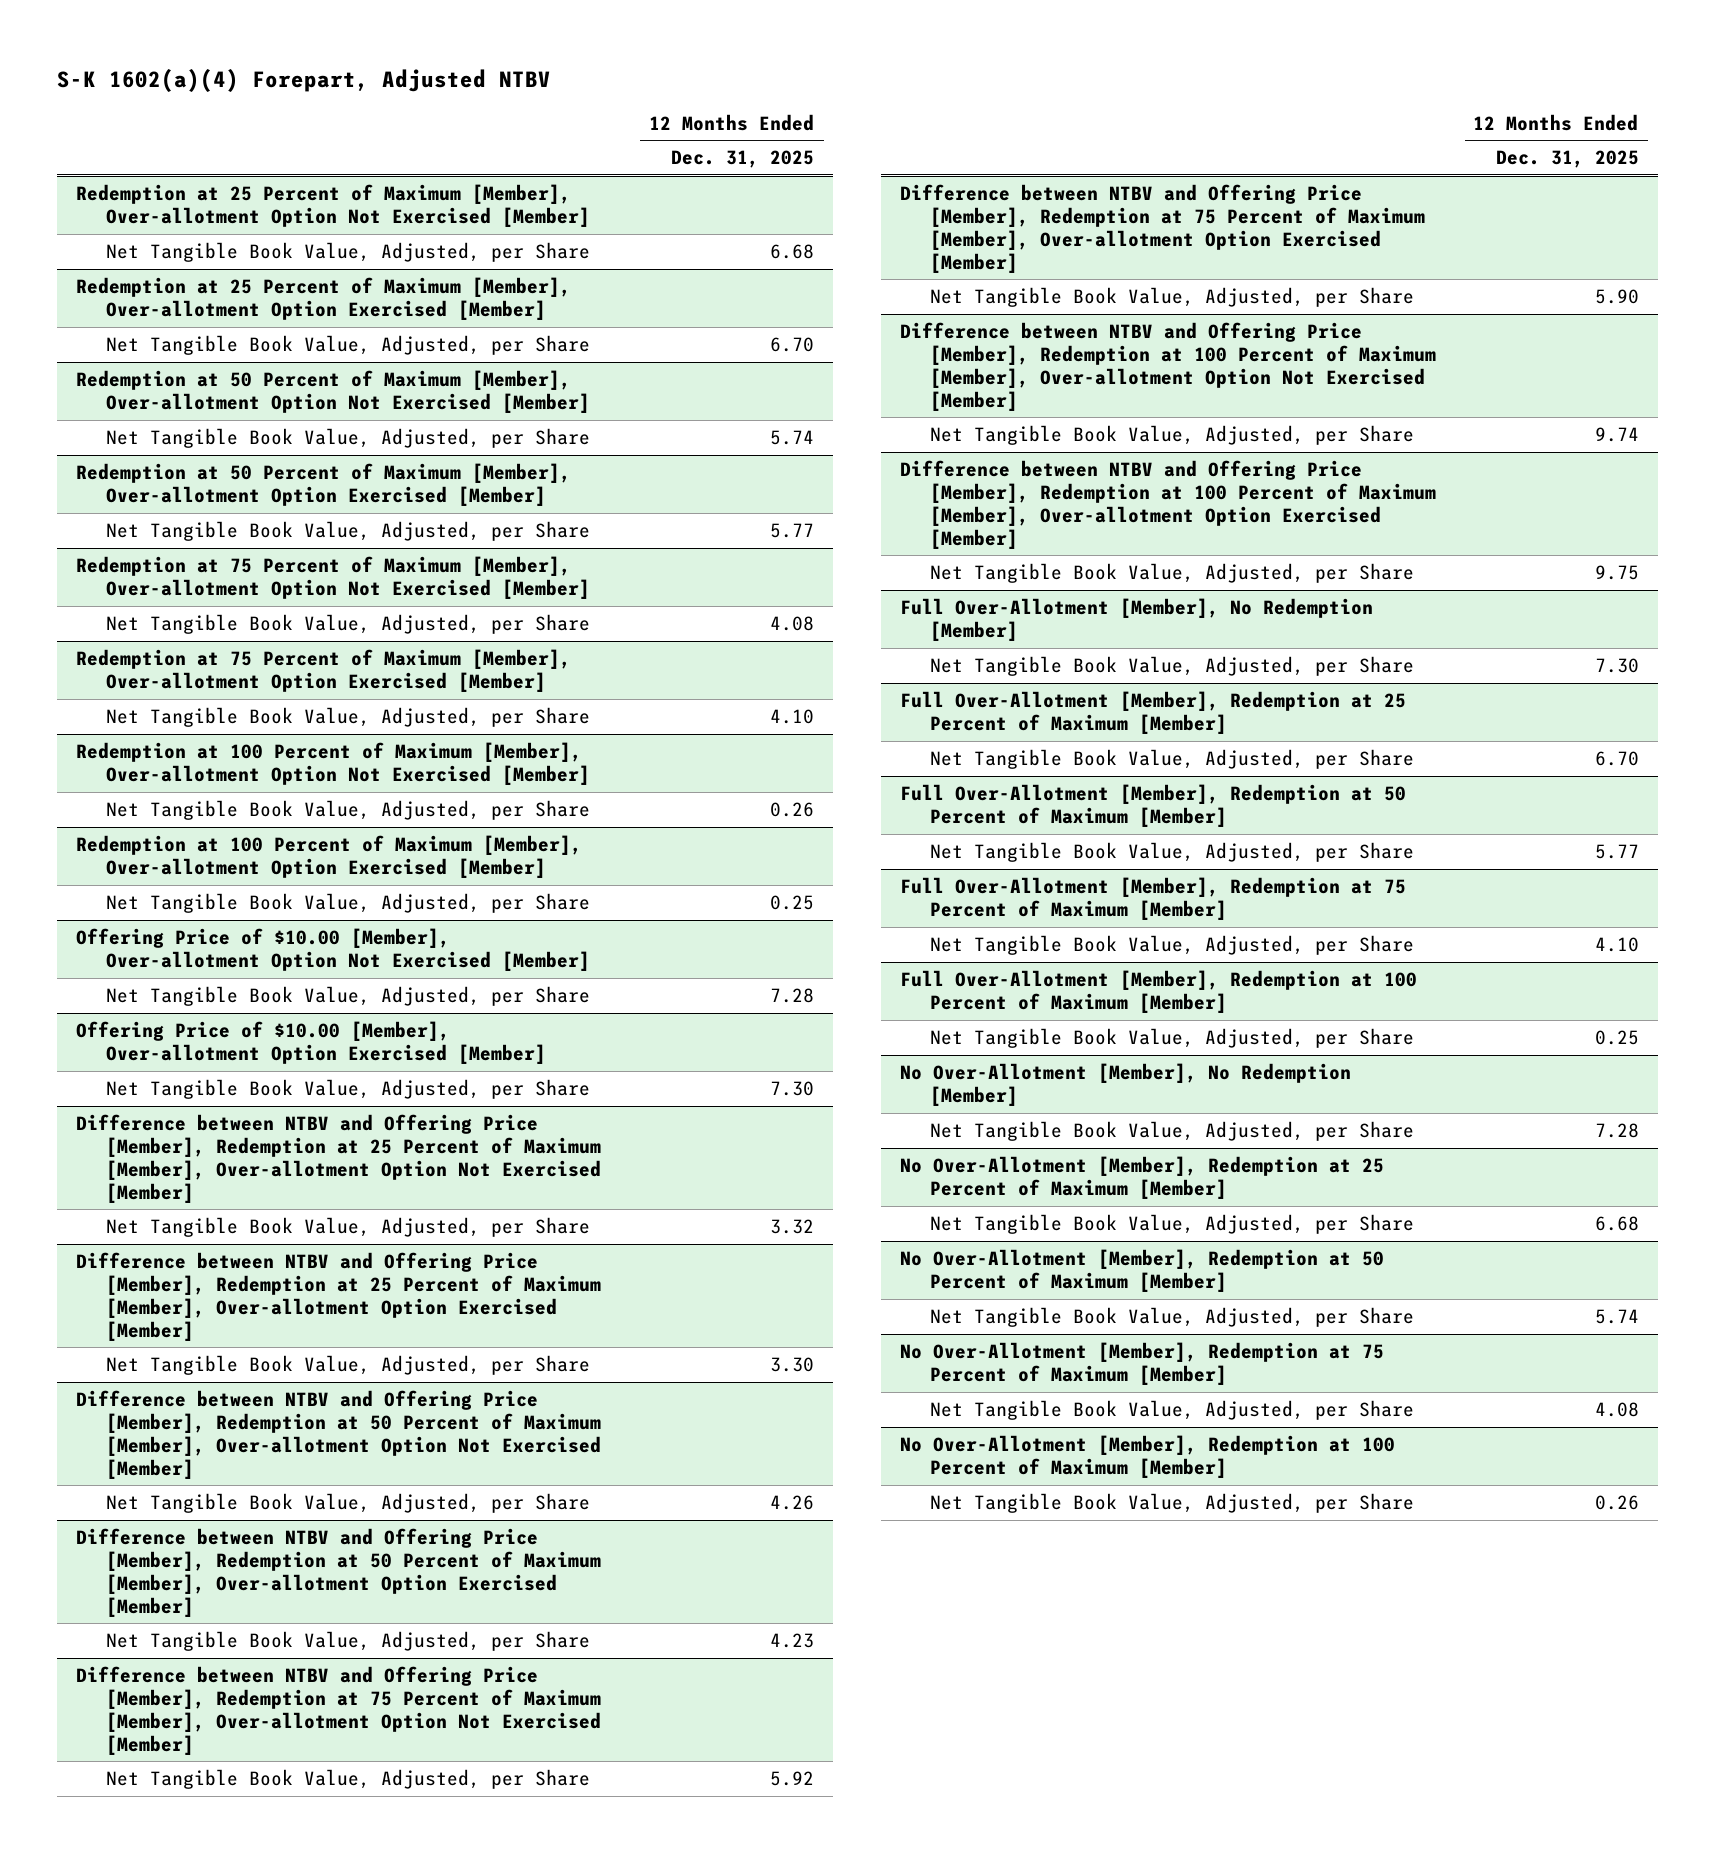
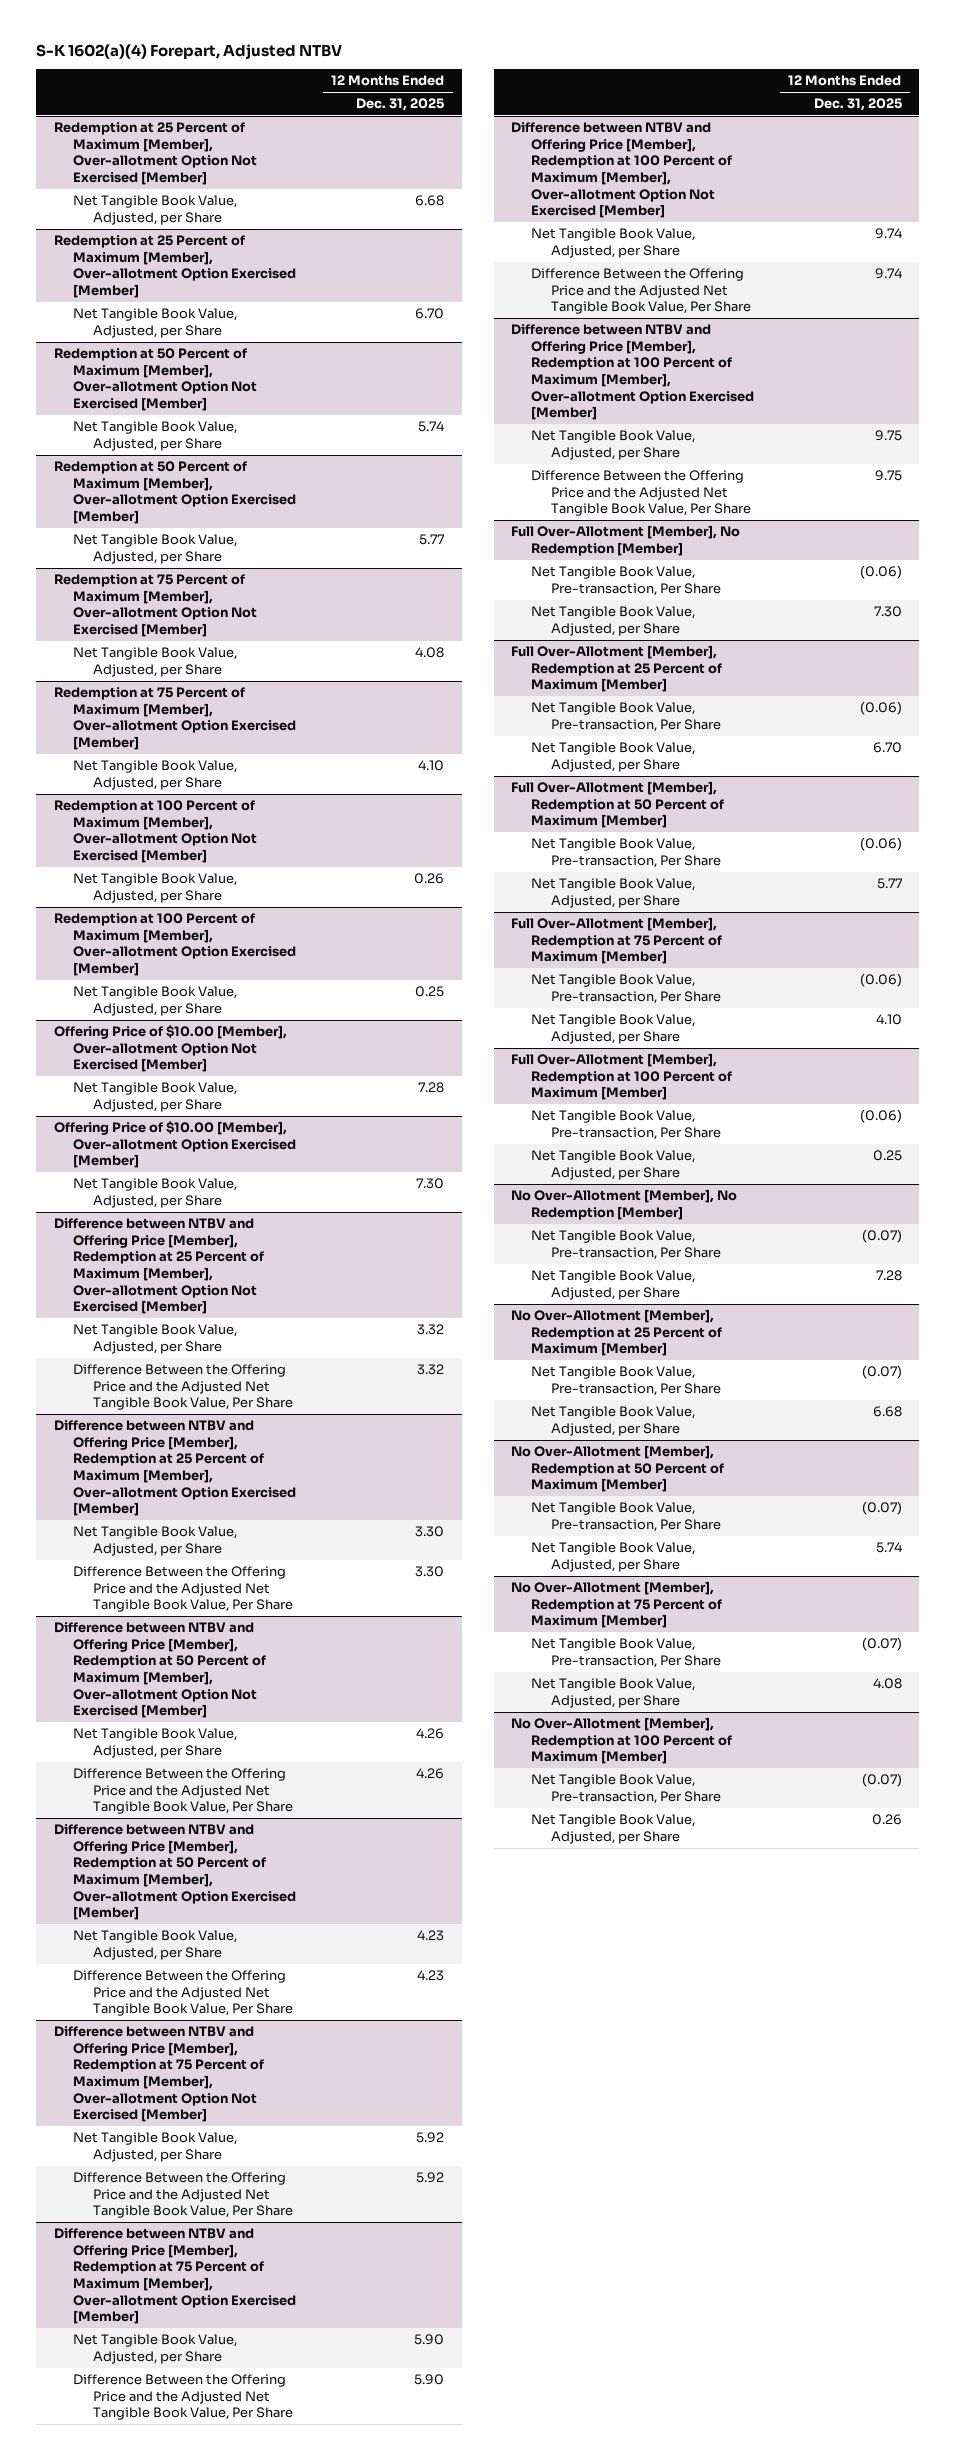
none -> [73,1364,294,1411] Difference Between the Offering Price and the Adjusted Net Tangible Book Value, Per Share
none -> [73,1566,294,1613] Difference Between the Offering Price and the Adjusted Net Tangible Book Value, Per Share
none -> [73,1768,294,1815] Difference Between the Offering Price and the Adjusted Net Tangible Book Value, Per Share
none -> [73,1970,294,2017] Difference Between the Offering Price and the Adjusted Net Tangible Book Value, Per Share
none -> [73,2172,294,2219] Difference Between the Offering Price and the Adjusted Net Tangible Book Value, Per Share
none -> [73,2374,294,2421] Difference Between the Offering Price and the Adjusted Net Tangible Book Value, Per Share
none -> [530,268,751,315] Difference Between the Offering Price and the Adjusted Net Tangible Book Value, Per Share
none -> [530,470,751,517] Difference Between the Offering Price and the Adjusted Net Tangible Book Value, Per Share
none -> [530,566,721,596] Net Tangible Book Value, Pre-transaction, Per Share
none -> [530,702,721,732] Net Tangible Book Value, Pre-transaction, Per Share
none -> [530,838,721,868] Net Tangible Book Value, Pre-transaction, Per Share
none -> [530,974,721,1004] Net Tangible Book Value, Pre-transaction, Per Share
none -> [530,1110,721,1140] Net Tangible Book Value, Pre-transaction, Per Share
none -> [530,1230,721,1260] Net Tangible Book Value, Pre-transaction, Per Share
none -> [530,1366,721,1396] Net Tangible Book Value, Pre-transaction, Per Share
none -> [530,1502,721,1532] Net Tangible Book Value, Pre-transaction, Per Share
none -> [530,1638,721,1668] Net Tangible Book Value, Pre-transaction, Per Share
none -> [530,1774,721,1804] Net Tangible Book Value, Pre-transaction, Per Share

